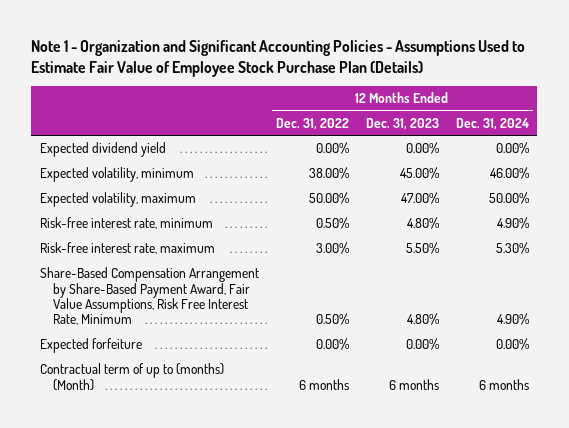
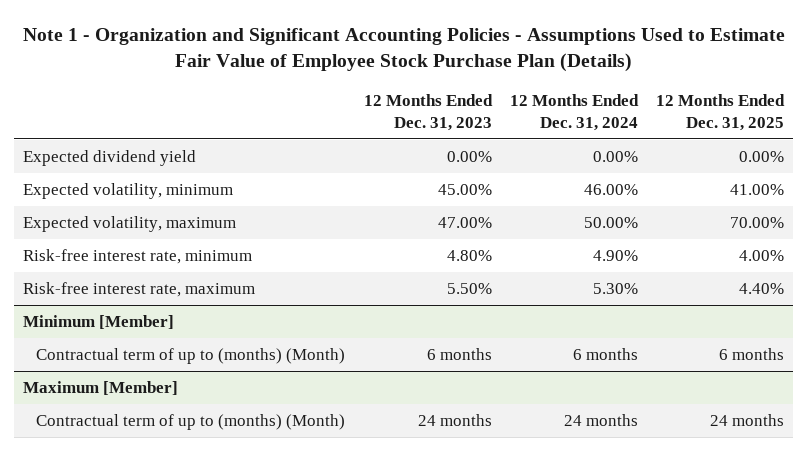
[275,117,349,130] Dec. 31, 2022 -> none
none -> [656,94,786,132] 12 Months Ended Dec. 31, 2025
[39,267,259,326] Share-Based Compensation Arrangement by Share-Based Payment Award, Fair Value Assumptions, Risk Free Interest Rate, Minimum -> none
[39,338,142,354] Expected forfeiture -> none
none -> [23,314,175,329] Minimum [Member]
none -> [23,380,179,395] Maximum [Member]
none -> [36,413,346,430] Contractual term of up to (months) (Month)

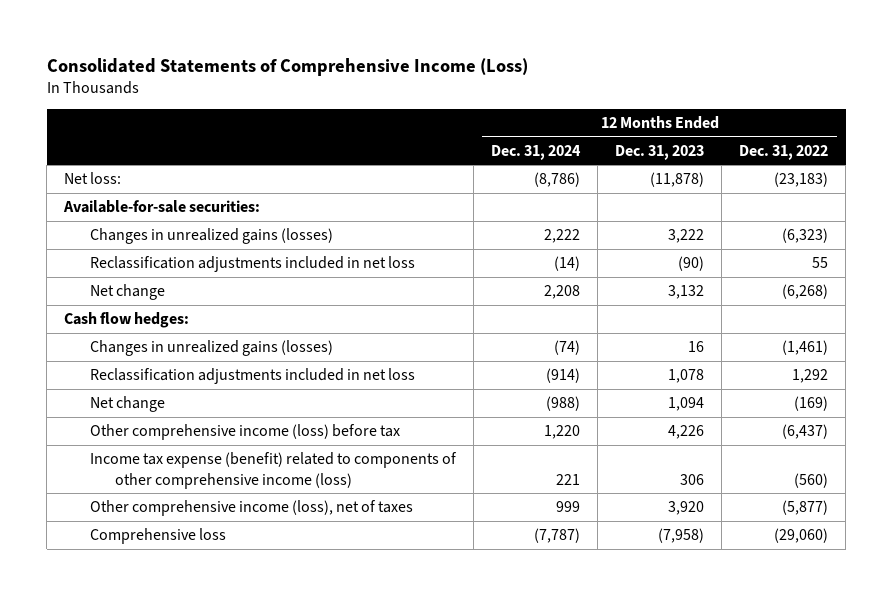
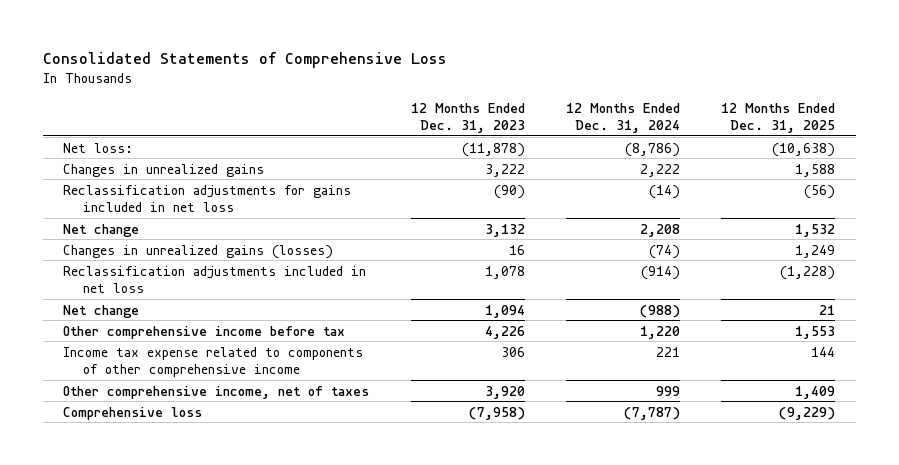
[46,57,528,76] Consolidated Statements of Comprehensive Income (Loss) -> [42,52,447,69] Consolidated Statements of Comprehensive Loss
[739,144,829,160] Dec. 31, 2022 -> none
none -> [721,102,836,134] 12 Months Ended Dec. 31, 2025
[63,200,261,214] Available-for-sale securities: -> none
[89,228,333,245] Changes in unrealized gains (losses) -> [63,163,265,177] Changes in unrealized gains
[89,256,415,273] Reclassification adjustments included in net loss -> [63,184,352,212] Reclassification adjustments for gains included in net loss
[64,312,190,329] Cash flow hedges: -> none
[89,424,400,441] Other comprehensive income (loss) before tax -> [63,325,346,339] Other comprehensive income before tax
[89,452,457,489] Income tax expense (benefit) related to components of other comprehensive income (loss) -> [63,346,364,377] Income tax expense related to components of other comprehensive income
[89,500,413,517] Other comprehensive income (loss), net of taxes -> [63,385,370,399] Other comprehensive income, net of taxes

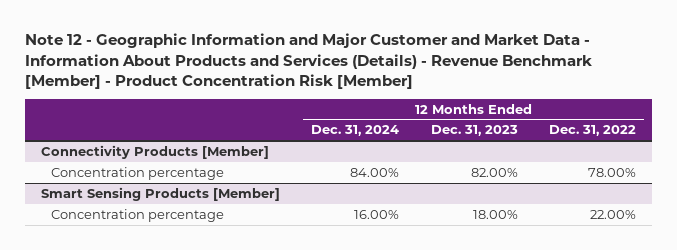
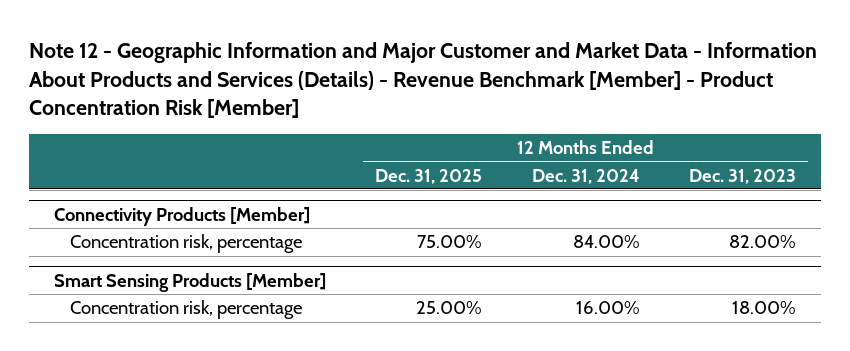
[549,125,637,137] Dec. 31, 2022 -> none
none -> [375,168,483,184] Dec. 31, 2025
[50,166,224,180] Concentration percentage -> [69,234,302,254] Concentration risk, percentage
[50,208,224,222] Concentration percentage -> [69,300,302,320] Concentration risk, percentage

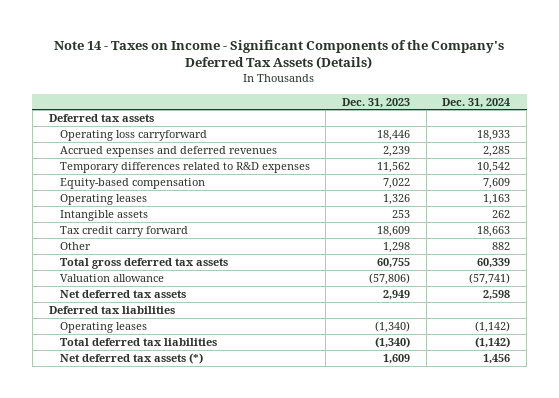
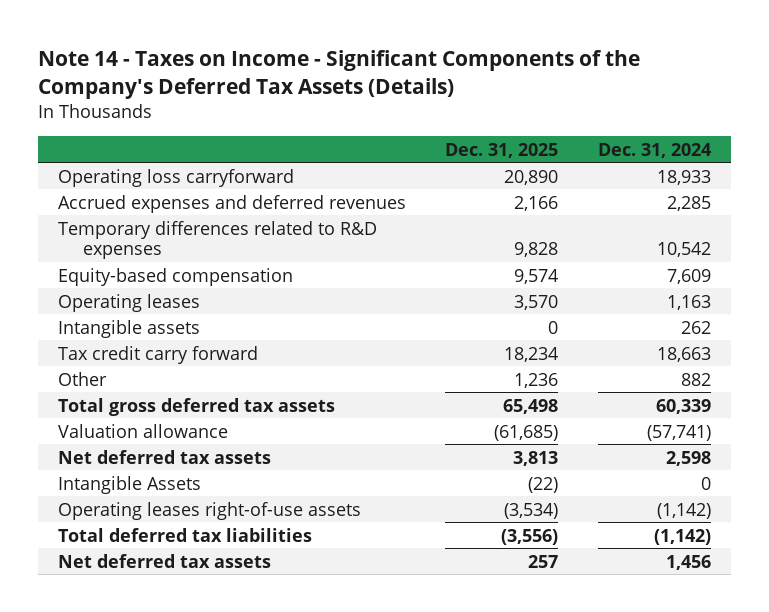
[341,97,410,108] Dec. 31, 2023 -> none
none -> [445,142,559,158] Dec. 31, 2025
[48,113,154,122] Deferred tax assets -> none
[48,305,175,314] Deferred tax liabilities -> none
none -> [57,475,201,494] Intangible Assets
[59,321,147,333] Operating leases -> [57,501,361,520] Operating leases right-of-use assets
[59,352,203,364] Net deferred tax assets (*) -> [57,553,271,568] Net deferred tax assets

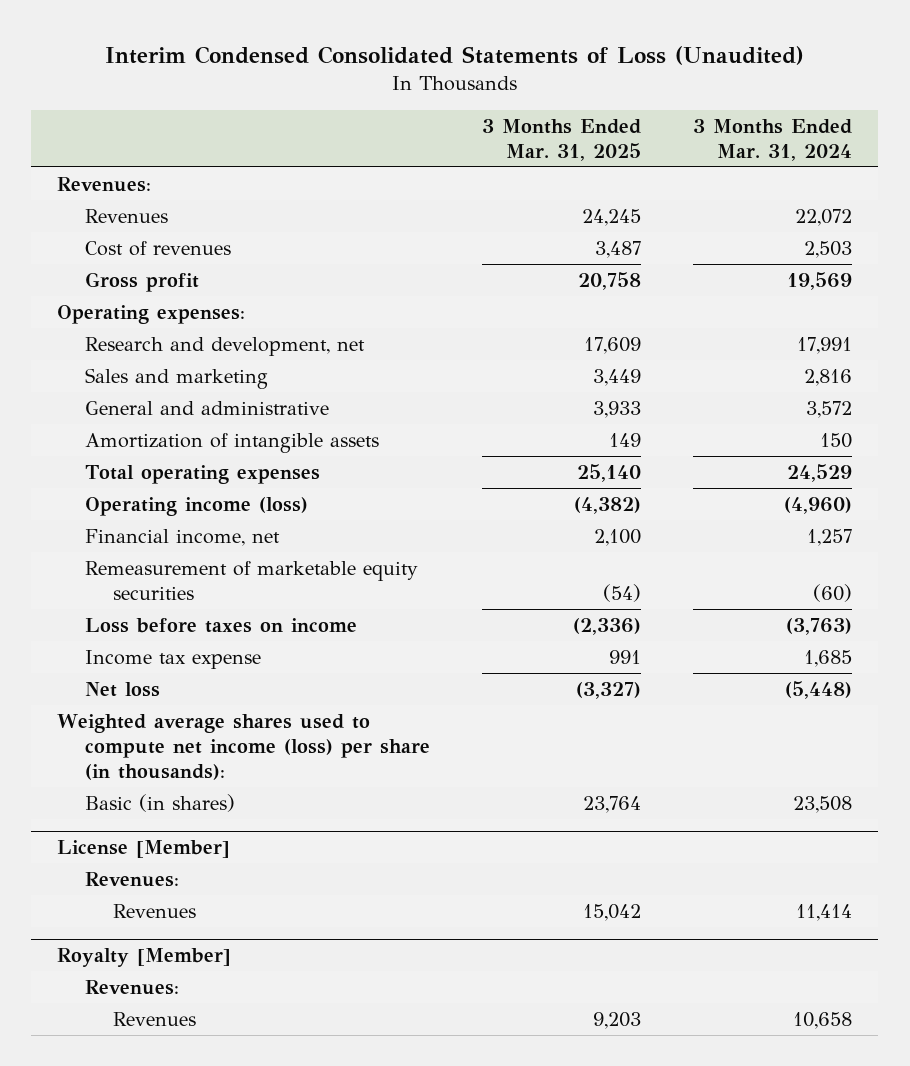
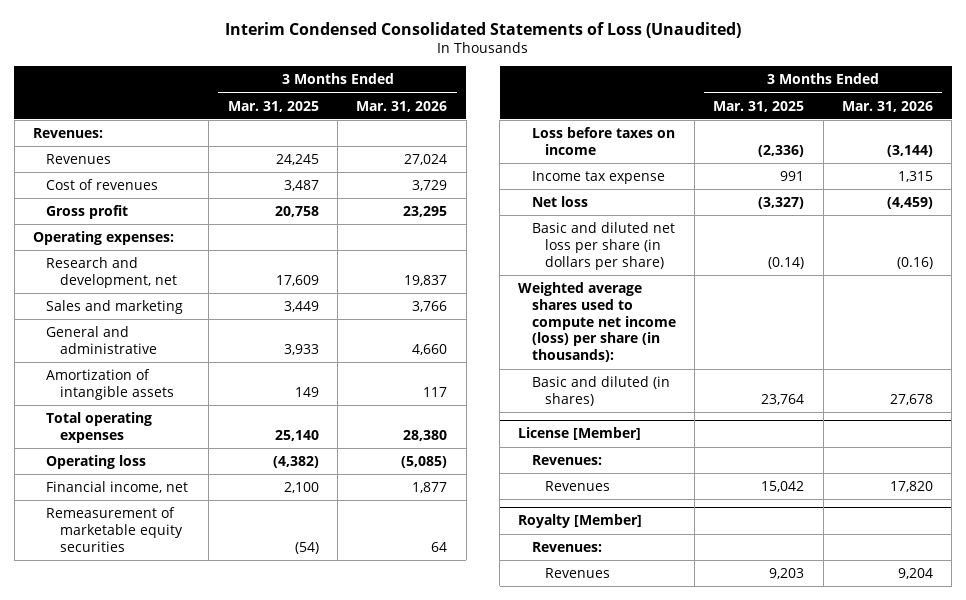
[693,118,853,161] 3 Months Ended Mar. 31, 2024 -> none
none -> [356,100,448,112] Mar. 31, 2026
[85,496,309,516] Operating income (loss) -> [46,454,147,469] Operating loss
none -> [531,221,675,270] Basic and diluted net loss per share (in dollars per share)
[85,793,236,812] Basic (in shares) -> [531,375,670,406] Basic and diluted (in shares)

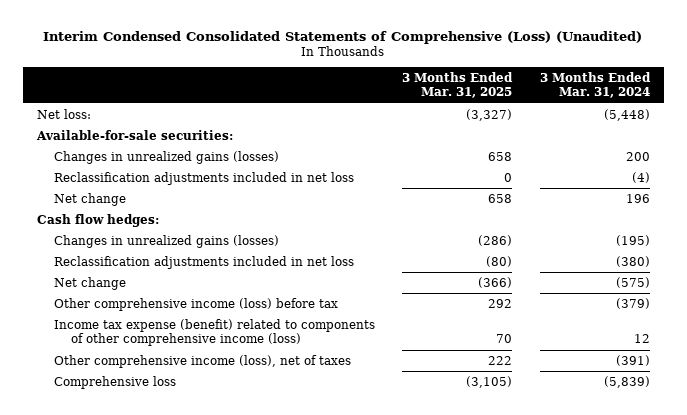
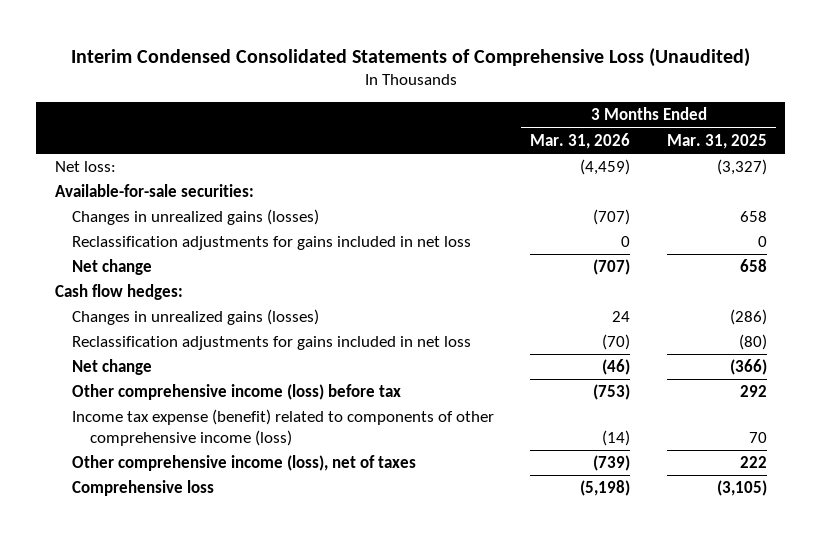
[43,30,643,44] Interim Condensed Consolidated Statements of Comprehensive (Loss) (Unaudited) -> [70,47,750,67] Interim Condensed Consolidated Statements of Comprehensive Loss (Unaudited)
[539,71,651,99] 3 Months Ended Mar. 31, 2024 -> none
none -> [530,132,631,149] Mar. 31, 2026
[53,171,354,185] Reclassification adjustments included in net loss -> [72,236,472,251] Reclassification adjustments for gains included in net loss
[53,255,354,269] Reclassification adjustments included in net loss -> [72,336,472,351] Reclassification adjustments for gains included in net loss

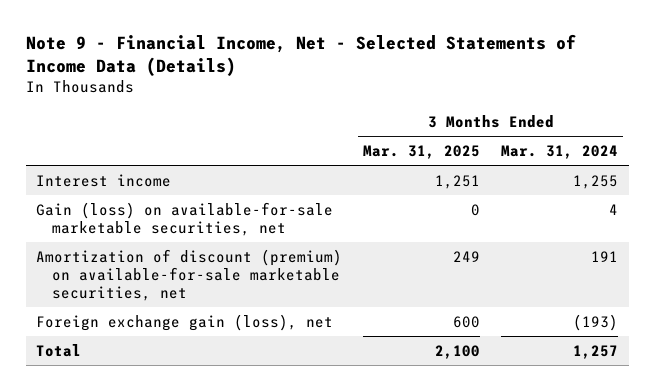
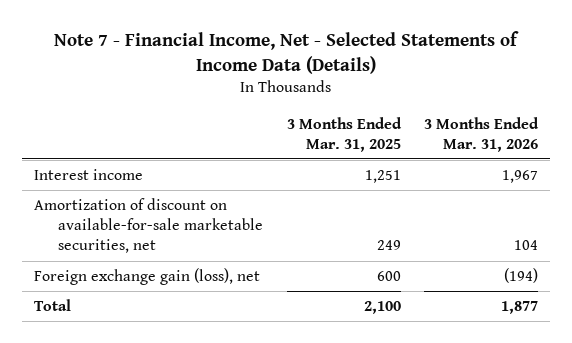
[25,33,576,77] Note 9 - Financial Income, Net - Selected Statements of Income Data (Details) -> [53,31,519,75] Note 7 - Financial Income, Net - Selected Statements of Income Data (Details)
[501,145,619,160] Mar. 31, 2024 -> none
none -> [424,116,540,152] 3 Months Ended Mar. 31, 2026
[36,201,334,236] Gain (loss) on available-for-sale marketable securities, net -> none
[36,248,343,302] Amortization of discount (premium) on available-for-sale marketable securities, net -> [33,198,264,254] Amortization of discount on available-for-sale marketable securities, net

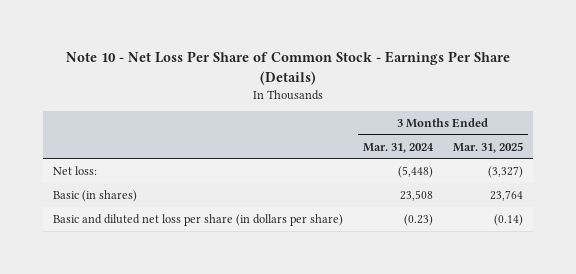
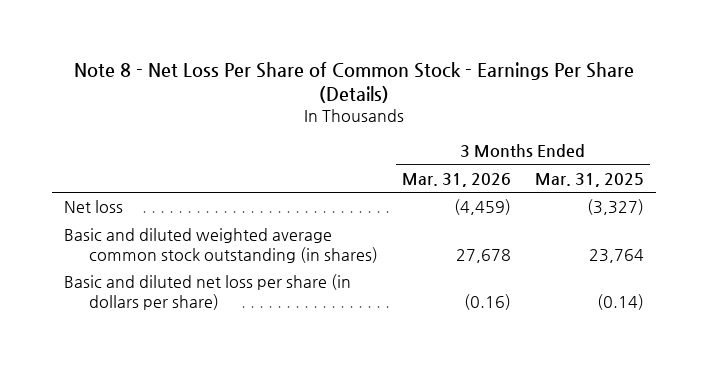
[65,51,510,85] Note 10 - Net Loss Per Share of Common Stock - Earnings Per Share (Details) -> [74,62,635,104] Note 8 - Net Loss Per Share of Common Stock - Earnings Per Share (Details)
[362,142,434,153] Mar. 31, 2024 -> none
none -> [401,172,511,187] Mar. 31, 2026
[52,165,97,175] Net loss: -> [64,200,124,214] Net loss
[52,189,137,202] Basic (in shares) -> [64,228,378,263] Basic and diluted weighted average common stock outstanding (in shares)

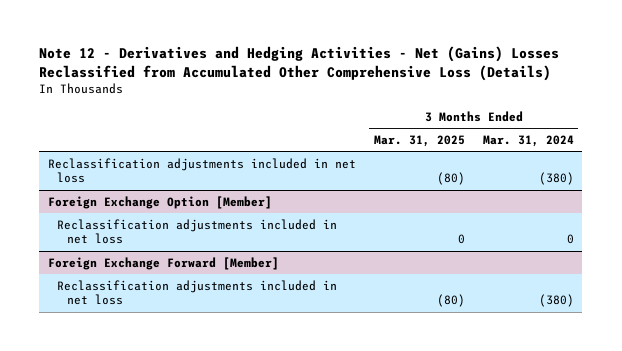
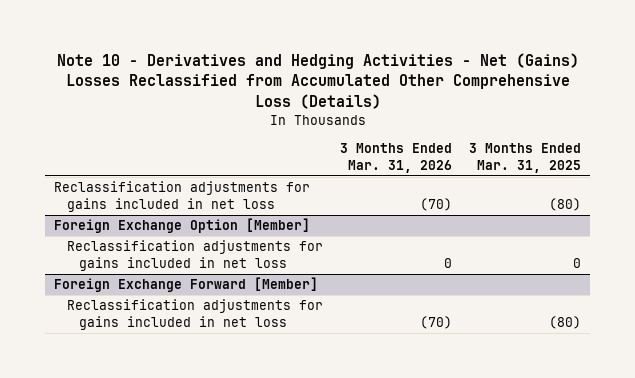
[39,46,560,81] Note 12 - Derivatives and Hedging Activities - Net (Gains) Losses Reclassified from Accumulated Other Comprehensive Loss (Details) -> [56,52,579,109] Note 10 - Derivatives and Hedging Activities - Net (Gains) Losses Reclassified from Accumulated Other Comprehensive Loss (Details)
[482,135,574,148] Mar. 31, 2024 -> none
none -> [339,143,452,174] 3 Months Ended Mar. 31, 2026
[47,157,356,184] Reclassification adjustments included in net loss -> [54,181,311,213] Reclassification adjustments for gains included in net loss
[57,218,338,245] Reclassification adjustments included in net loss -> [66,240,323,272] Reclassification adjustments for gains included in net loss
[57,279,338,306] Reclassification adjustments included in net loss -> [66,299,323,331] Reclassification adjustments for gains included in net loss

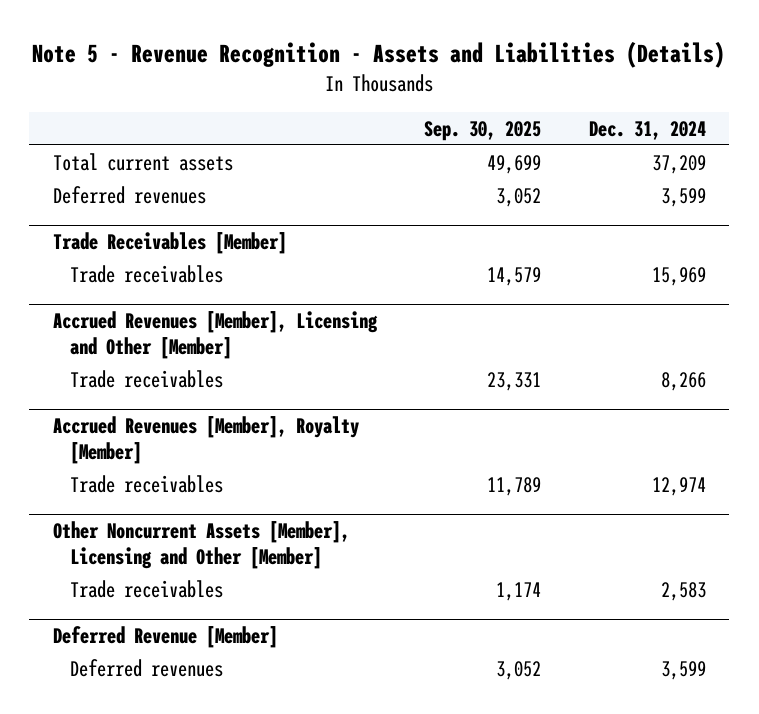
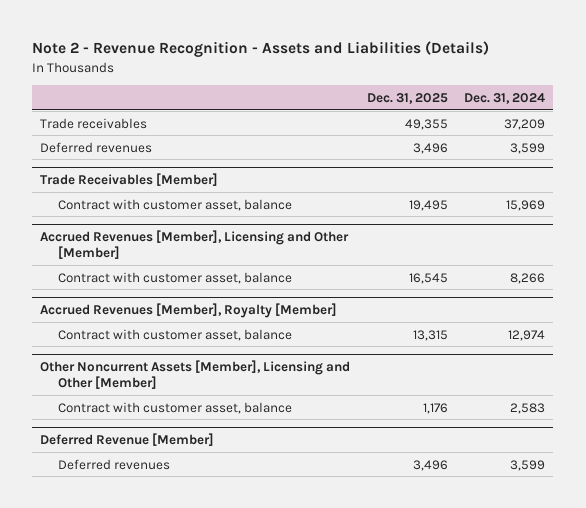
[32,41,726,69] Note 5 - Revenue Recognition - Assets and Liabilities (Details) -> [32,41,490,58] Note 2 - Revenue Recognition - Assets and Liabilities (Details)
[424,120,542,141] Sep. 30, 2025 -> none
none -> [366,92,448,104] Dec. 31, 2025
[53,152,234,171] Total current assets -> [40,117,148,129] Trade receivables
[69,264,223,283] Trade receivables -> [57,198,292,211] Contract with customer asset, balance
[69,369,223,388] Trade receivables -> [57,271,292,284] Contract with customer asset, balance
[69,474,223,493] Trade receivables -> [57,328,292,341] Contract with customer asset, balance
[69,579,223,598] Trade receivables -> [57,401,292,414] Contract with customer asset, balance

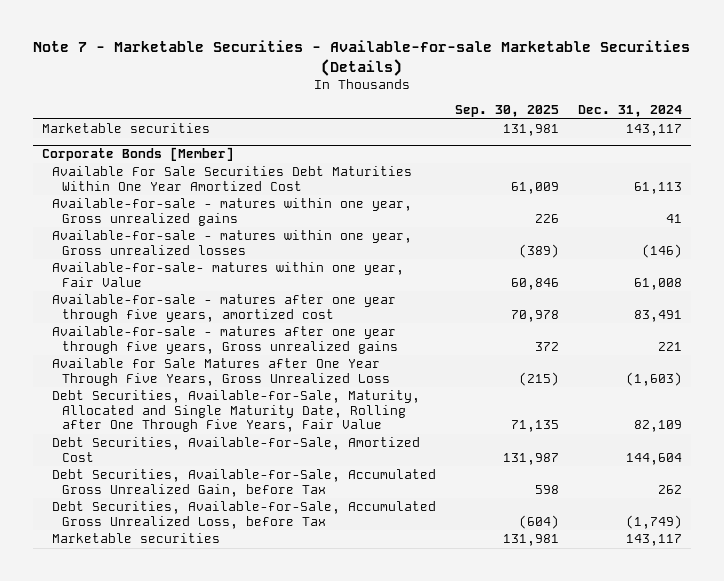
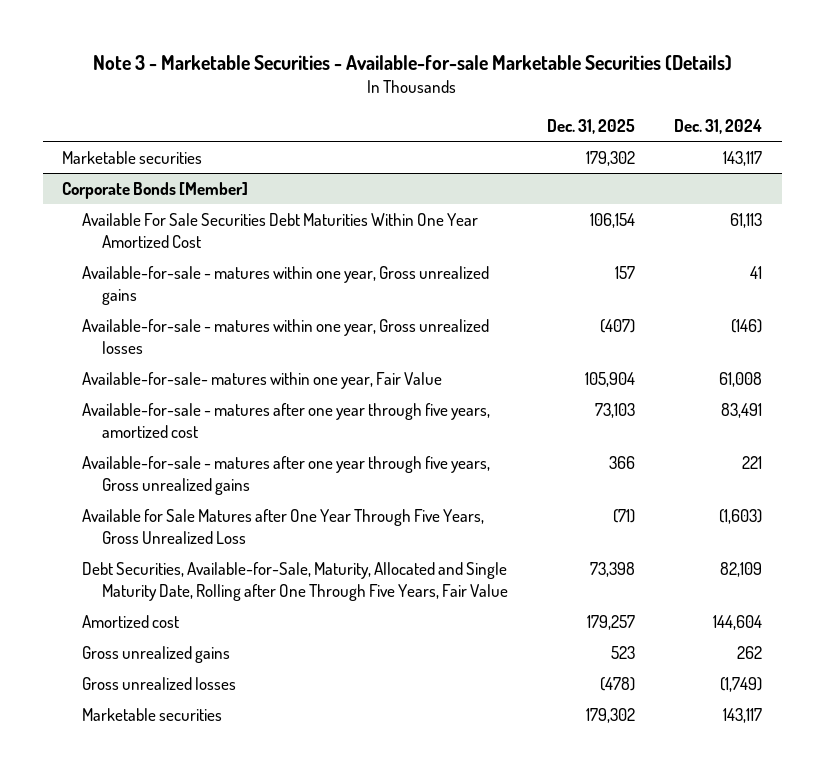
[33,40,691,76] Note 7 - Marketable Securities - Available-for-sale Marketable Securities (Details) -> [93,54,733,71] Note 3 - Marketable Securities - Available-for-sale Marketable Securities (Details)
[455,105,560,118] Sep. 30, 2025 -> none
none -> [547,118,636,134] Dec. 31, 2025
[52,437,421,462] Debt Securities, Available-for-Sale, Amortized Cost -> [82,614,180,628] Amortized cost
[52,469,437,497] Debt Securities, Available-for-Sale, Accumulated Gross Unrealized Gain, before Tax -> [82,645,231,663] Gross unrealized gains
[52,501,437,529] Debt Securities, Available-for-Sale, Accumulated Gross Unrealized Loss, before Tax -> [82,676,237,690] Gross unrealized losses

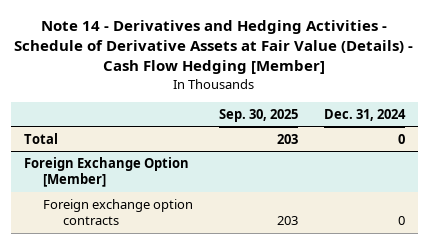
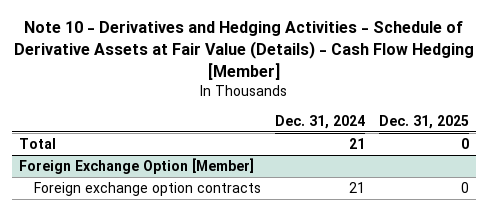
[14,20,414,75] Note 14 - Derivatives and Hedging Activities - Schedule of Derivative Assets at Fair Value (Details) - Cash Flow Hedging [Member] -> [13,21,474,80] Note 10 - Derivatives and Hedging Activities - Schedule of Derivative Assets at Fair Value (Details) - Cash Flow Hedging [Member]
[219,108,299,122] Sep. 30, 2025 -> none
none -> [379,114,470,129] Dec. 31, 2025
[398,133,406,144] 0 -> [348,137,365,149] 21
[398,216,406,226] 0 -> [348,181,365,193] 21

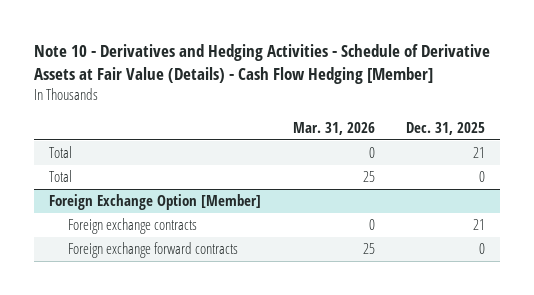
[274,114,365,129] Dec. 31, 2024 -> none
none -> [292,121,375,135] Mar. 31, 2026
none -> [49,146,73,159] Total
[33,181,261,196] Foreign exchange option contracts -> [68,218,198,235] Foreign exchange contracts
[461,181,470,193] 0 -> [472,219,485,231] 21
none -> [68,242,239,259] Foreign exchange forward contracts

